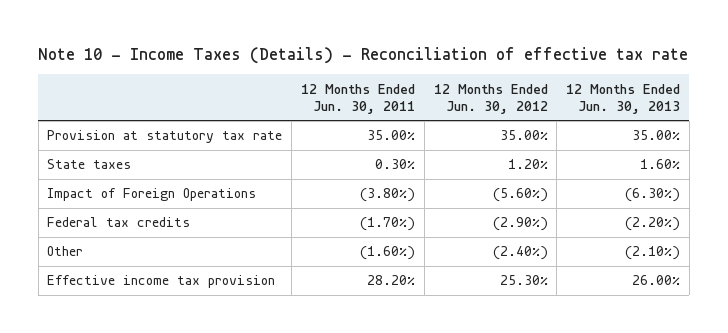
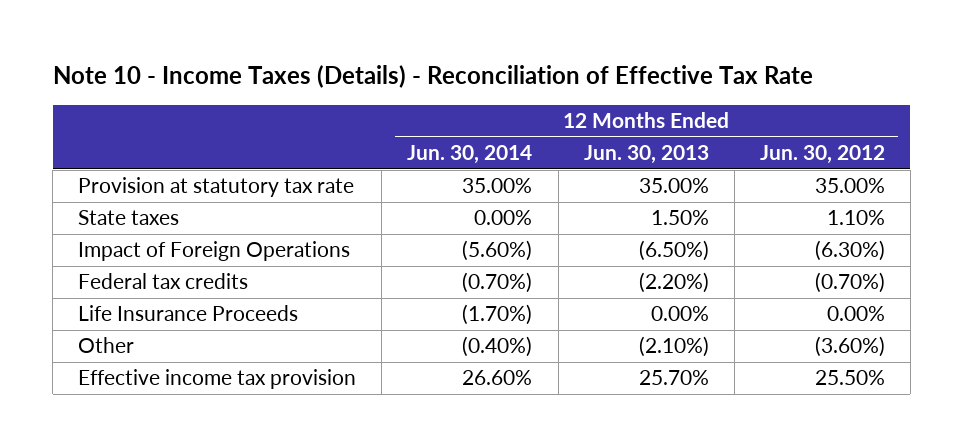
[38,47,689,65] Note 10 - Income Taxes (Details) - Reconciliation of effective tax rate -> [52,65,813,89] Note 10 - Income Taxes (Details) - Reconciliation of Effective Tax Rate
[300,83,415,114] 12 Months Ended Jun. 30, 2011 -> none
none -> [407,145,533,165] Jun. 30, 2014
[507,159,548,170] 1.20% -> [826,210,885,226] 1.10%
[640,159,681,170] 1.60% -> [650,210,709,226] 1.50%
[492,188,548,203] (5.60%) -> [814,240,885,262] (6.30%)
[625,188,681,203] (6.30%) -> [638,240,709,262] (6.50%)
[492,217,548,232] (2.90%) -> [814,272,885,294] (0.70%)
none -> [78,305,299,322] Life Insurance Proceeds
[492,246,548,261] (2.40%) -> [814,336,885,358] (3.60%)
[499,275,548,286] 25.30% -> [814,370,885,386] 25.50%
[632,275,681,286] 26.00% -> [638,370,709,386] 25.70%

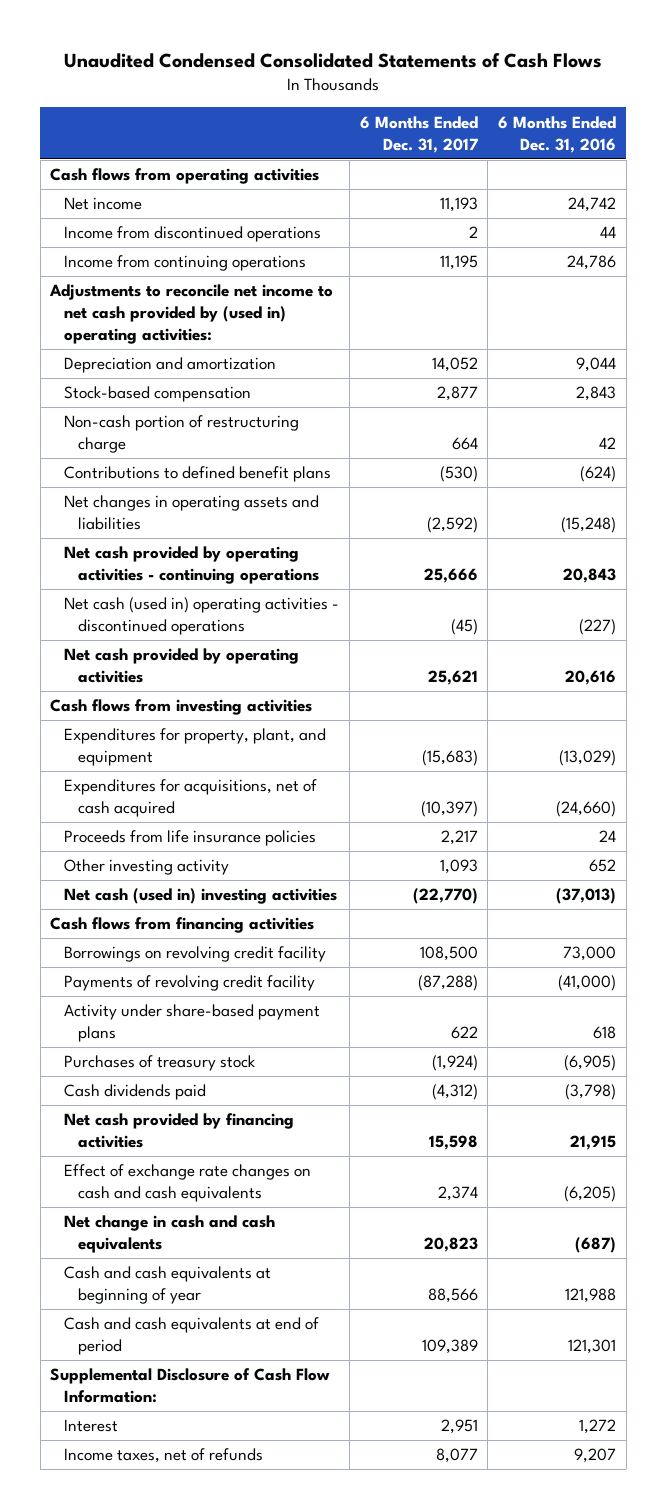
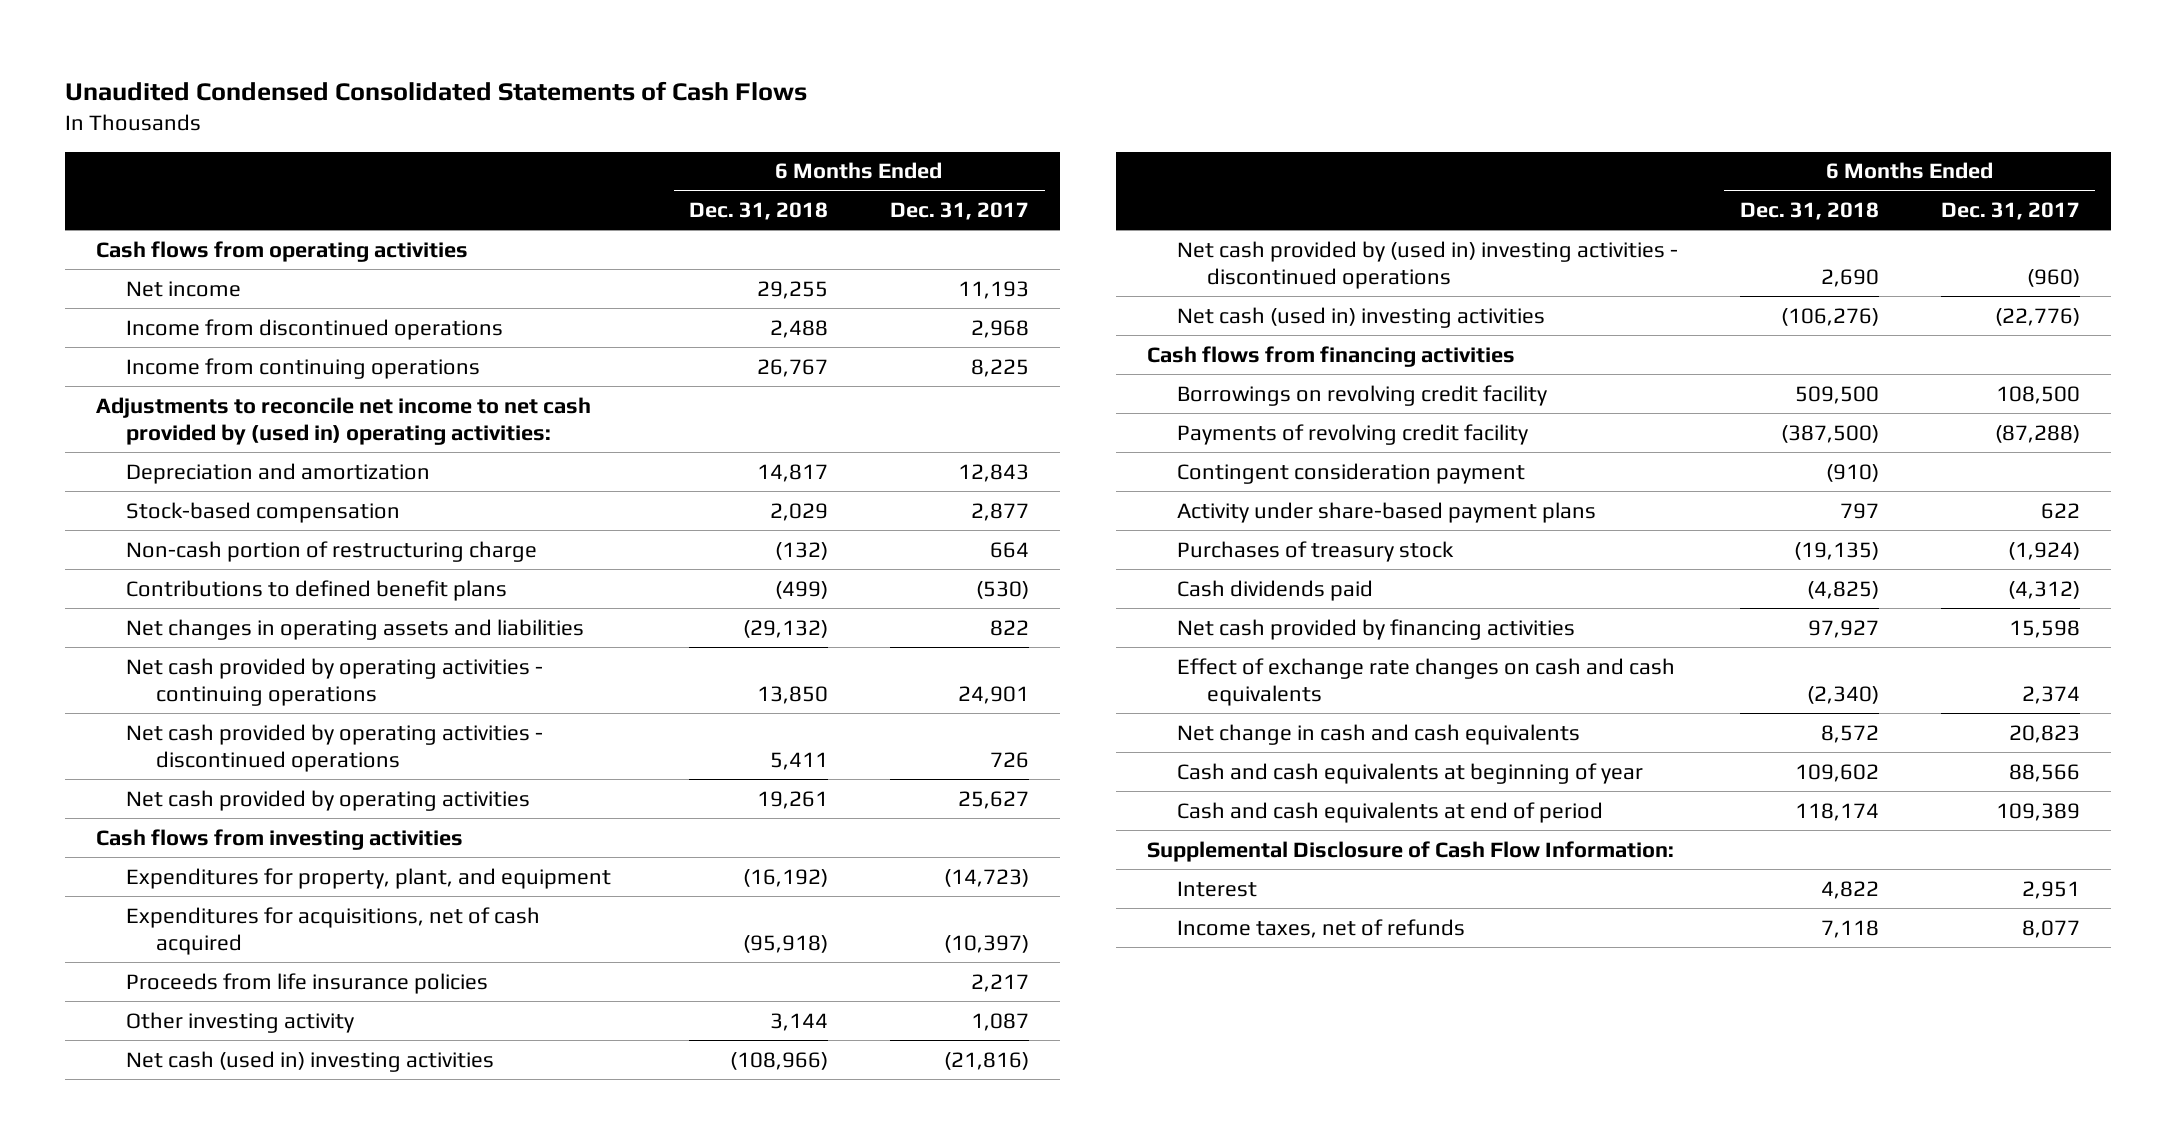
[498,115,617,153] 6 Months Ended Dec. 31, 2016 -> none
none -> [689,202,829,221] Dec. 31, 2018
[468,226,478,239] 2 -> [971,319,1030,338] 2,968
[439,255,478,271] 11,195 -> [971,358,1030,377] 8,225
[431,357,478,373] 14,052 -> [958,463,1030,482] 12,843
[426,517,478,534] (2,592) -> [990,619,1030,636] 822
[423,568,478,584] 25,666 -> [958,686,1030,705] 24,901
[64,597,340,636] Net cash (used in) operating activities - discontinued operations -> [126,723,544,773] Net cash provided by operating activities - discontinued operations
[450,619,478,636] (45) -> [990,752,1030,769] 726
[427,670,478,686] 25,621 -> [958,790,1030,809] 25,627
[421,750,478,767] (15,683) -> [944,868,1030,887] (14,723)
[439,859,478,875] 1,093 -> [971,1012,1030,1031] 1,087
[412,888,478,905] (22,770) -> [944,1051,1030,1070] (21,816)
none -> [1176,240,1678,290] Net cash provided by (used in) investing activities - discontinued operations
none -> [1176,306,1545,328] Net cash (used in) investing activities
none -> [1176,462,1525,484] Contingent consideration payment

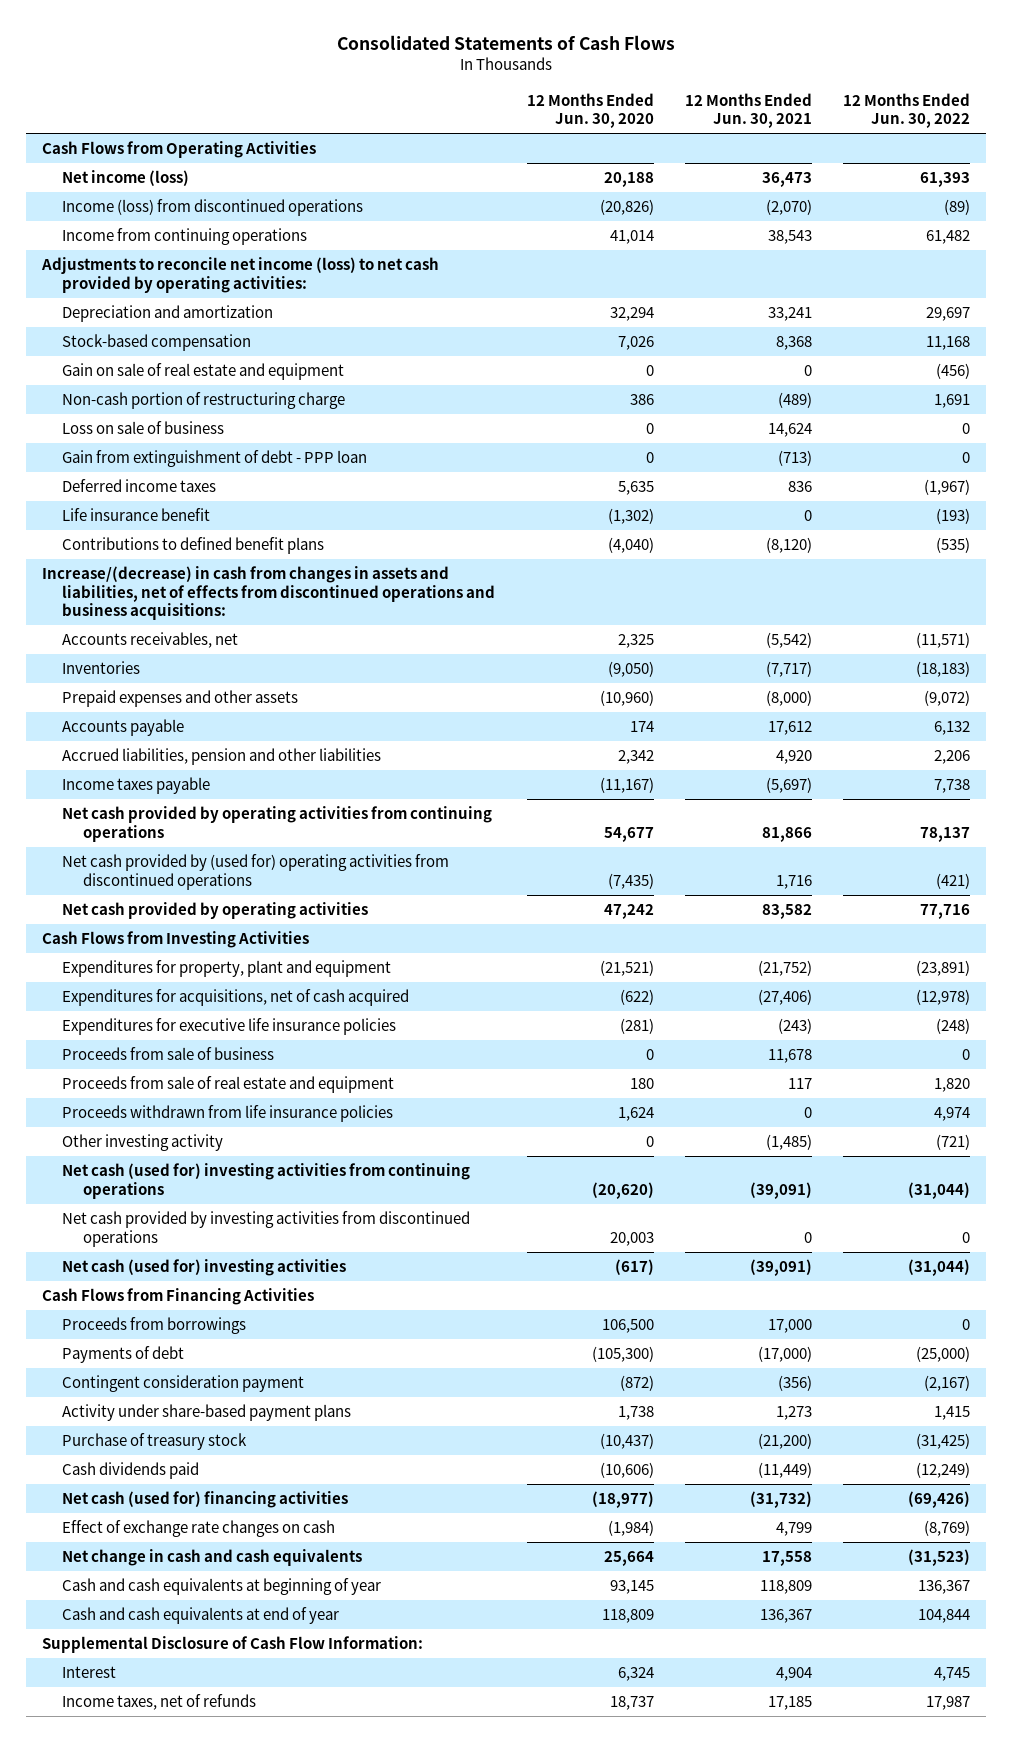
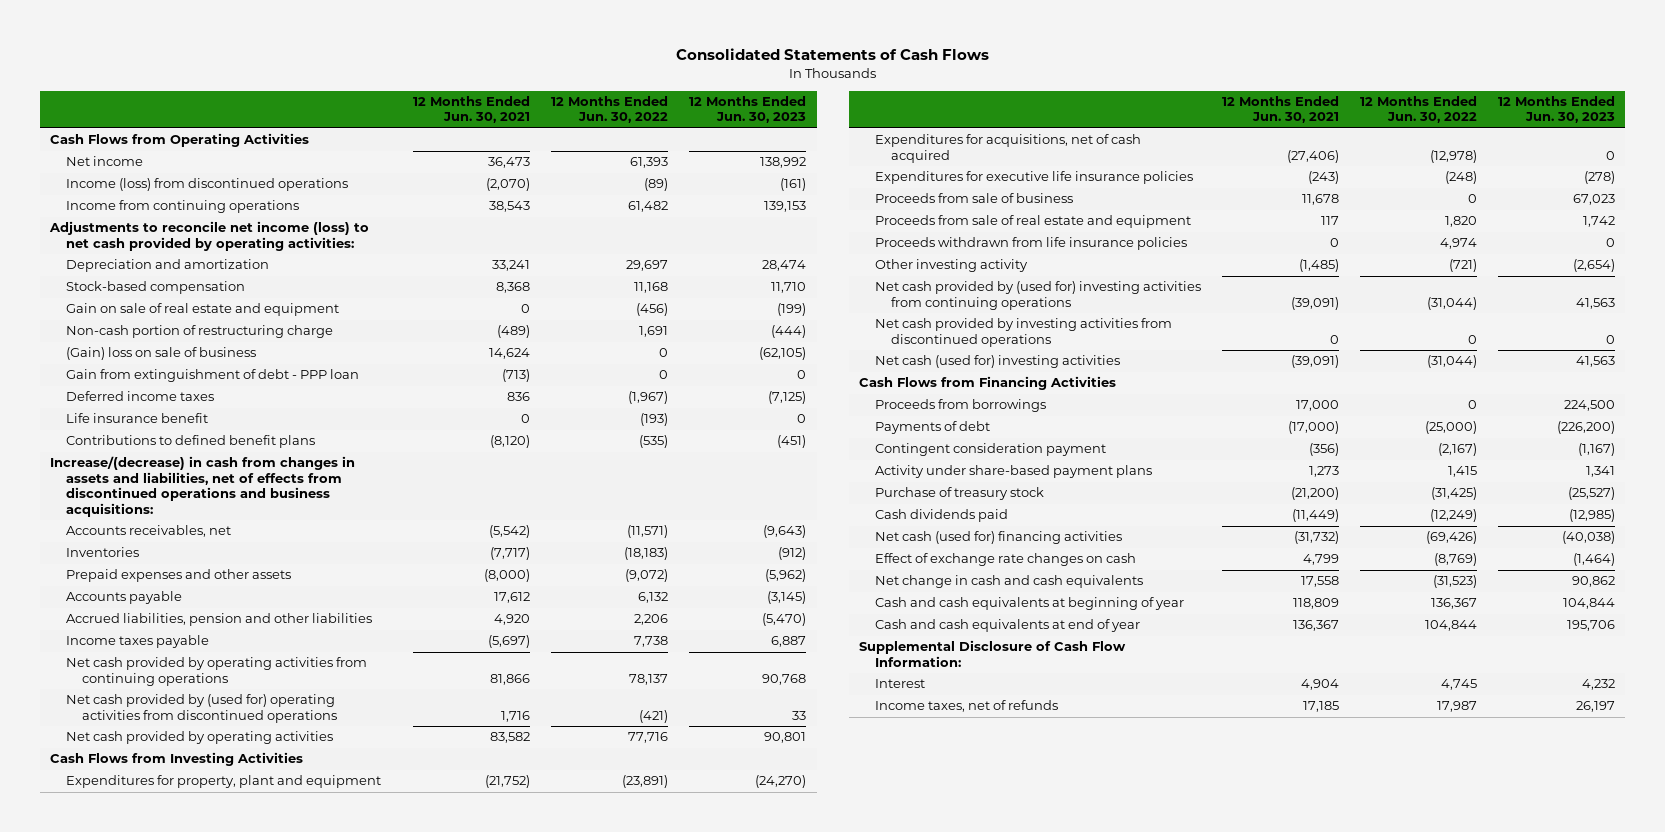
[526,92,654,128] 12 Months Ended Jun. 30, 2020 -> none
none -> [689,96,807,124] 12 Months Ended Jun. 30, 2023
[62,170,190,187] Net income (loss) -> [66,156,144,167] Net income
[62,421,225,435] Loss on sale of business -> [66,347,257,361] (Gain) loss on sale of business
[62,1163,471,1199] Net cash (used for) investing activities from continuing operations -> [875,281,1202,310] Net cash provided by (used for) investing activities from continuing operations

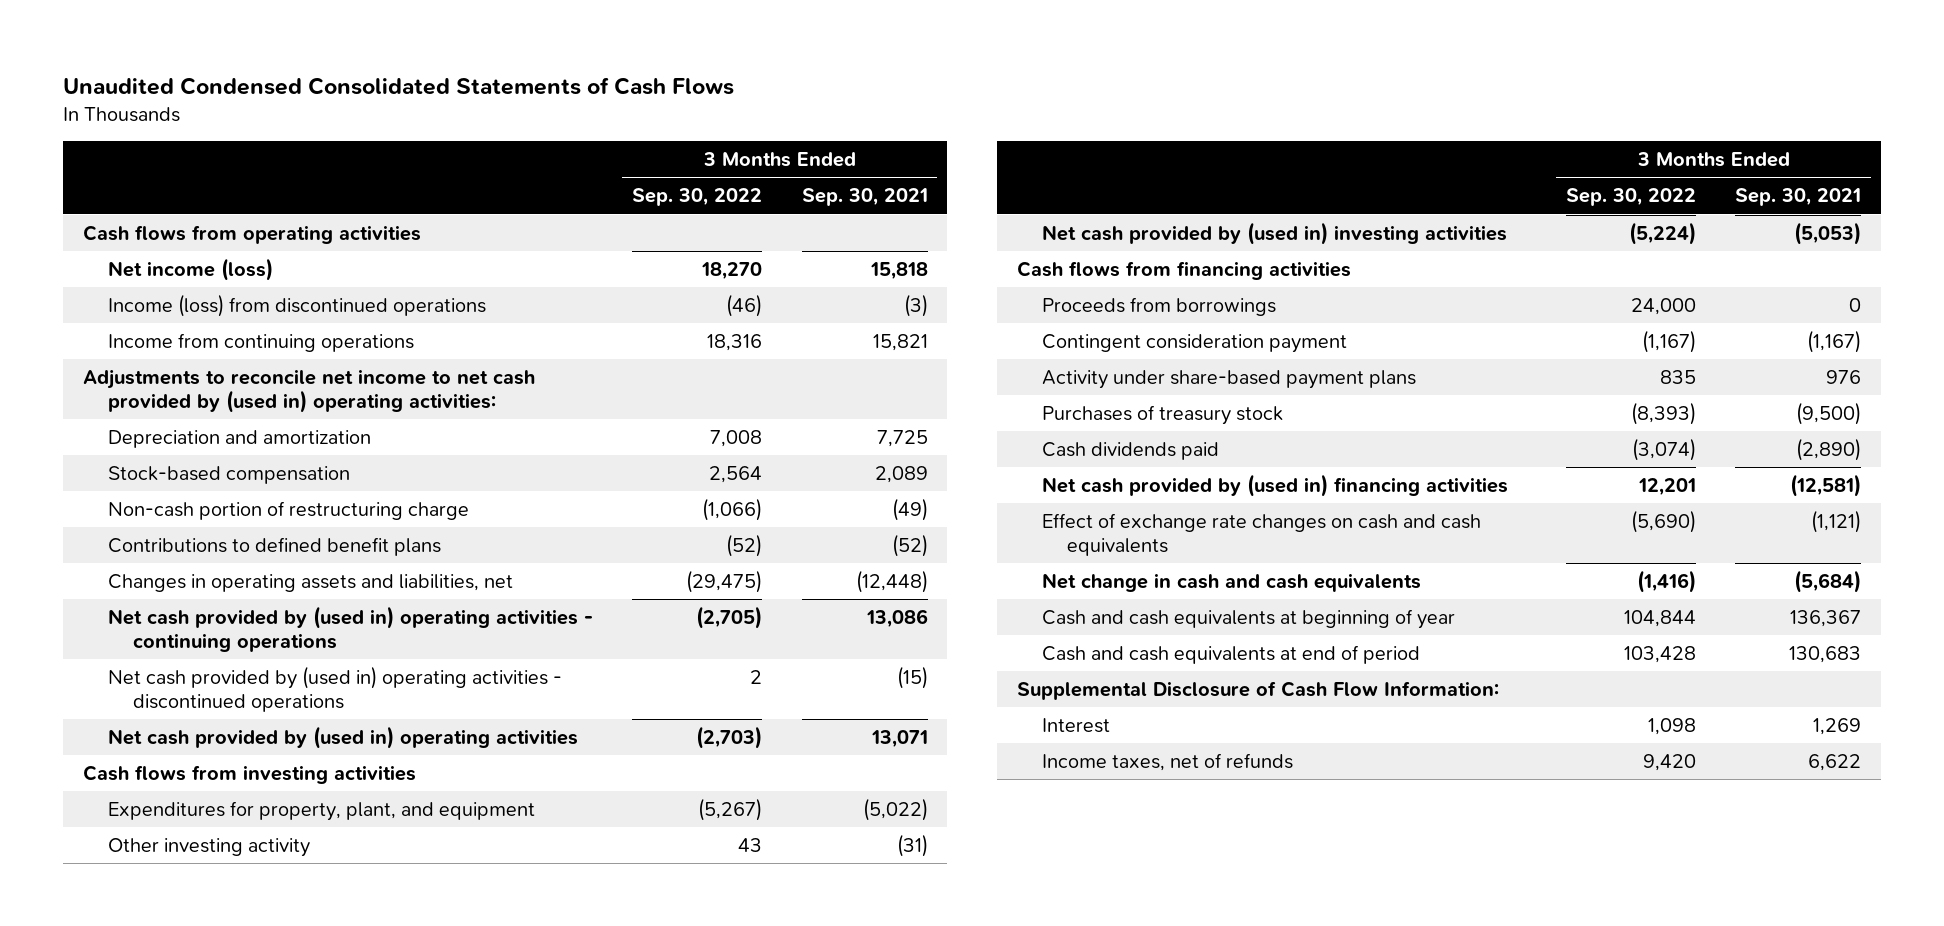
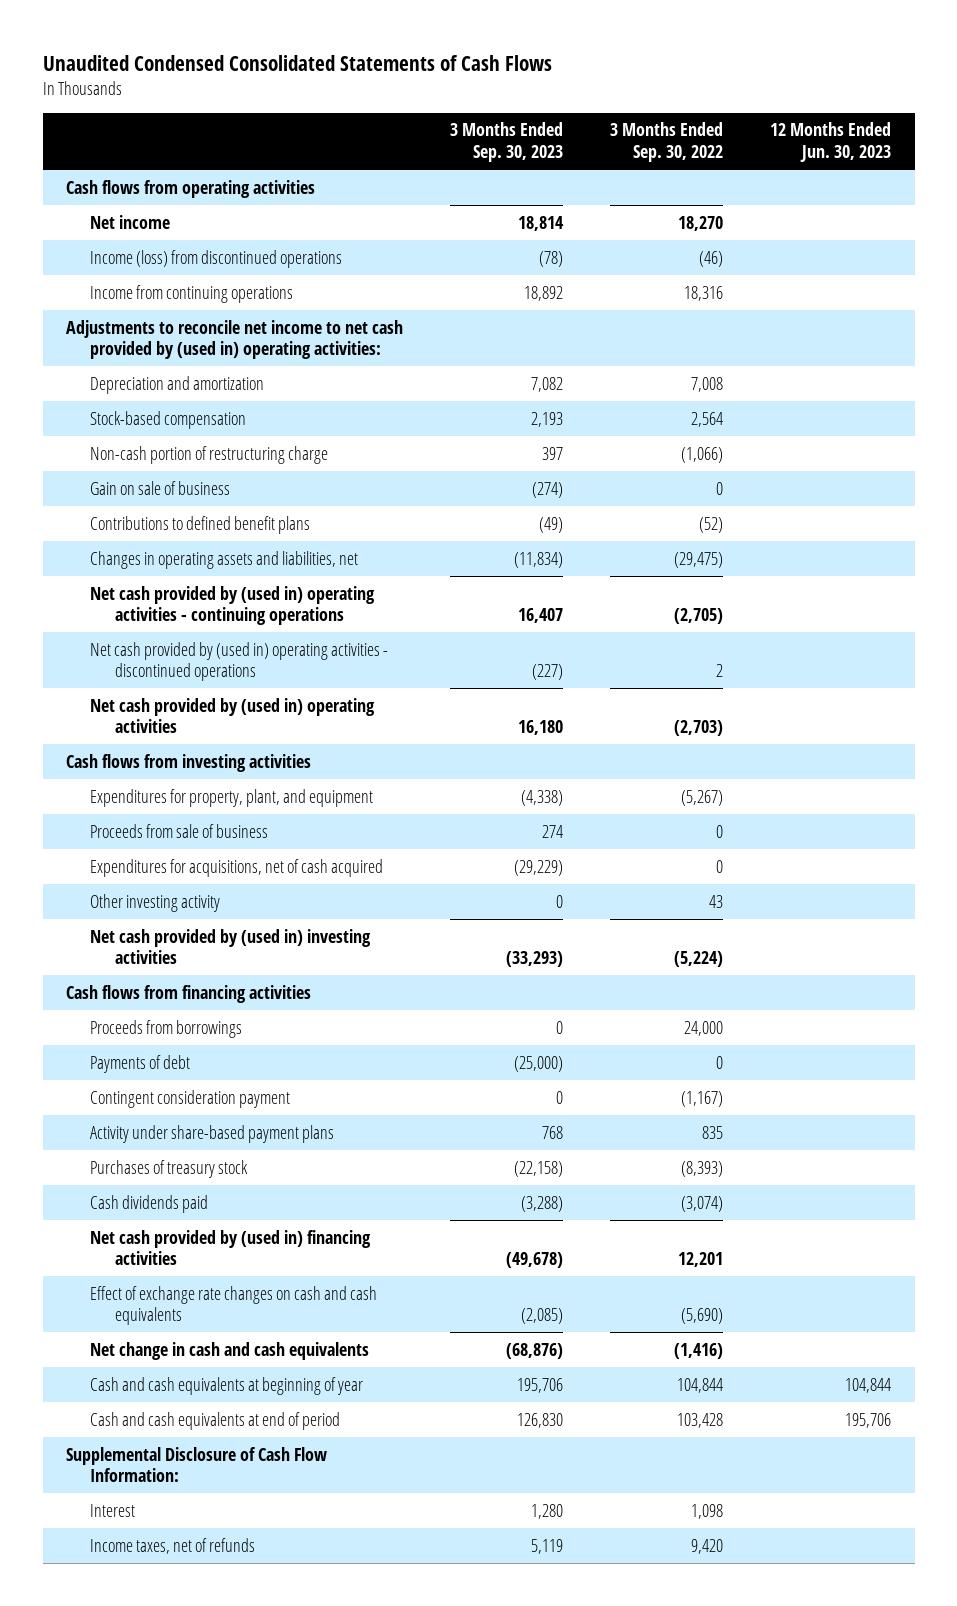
[801,188,928,207] Sep. 30, 2021 -> none
none -> [450,122,564,163] 3 Months Ended Sep. 30, 2023
none -> [770,122,892,163] 12 Months Ended Jun. 30, 2023
[108,257,274,281] Net income (loss) -> [90,214,171,229] Net income
none -> [90,480,231,495] Gain on sale of business
none -> [90,823,269,838] Proceeds from sale of business
none -> [90,858,384,877] Expenditures for acquisitions, net of cash acquired
none -> [90,1054,191,1073] Payments of debt

